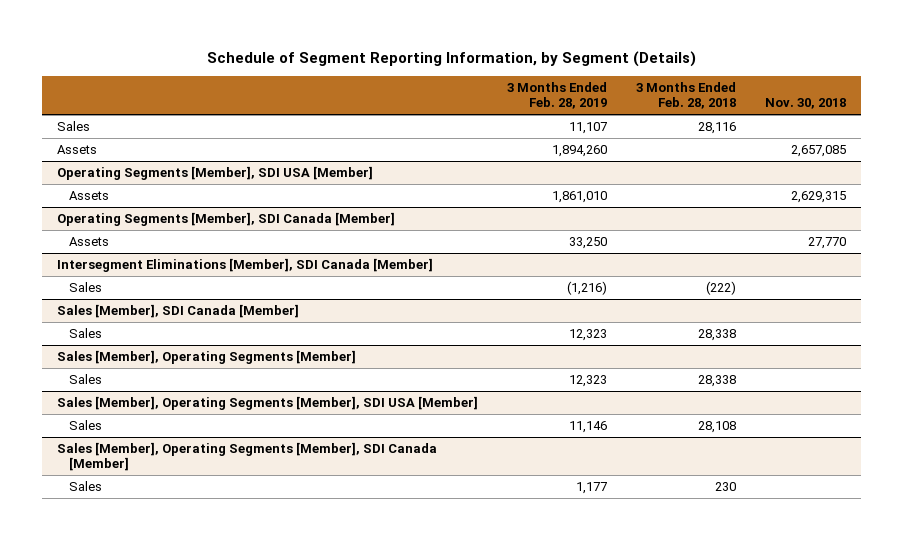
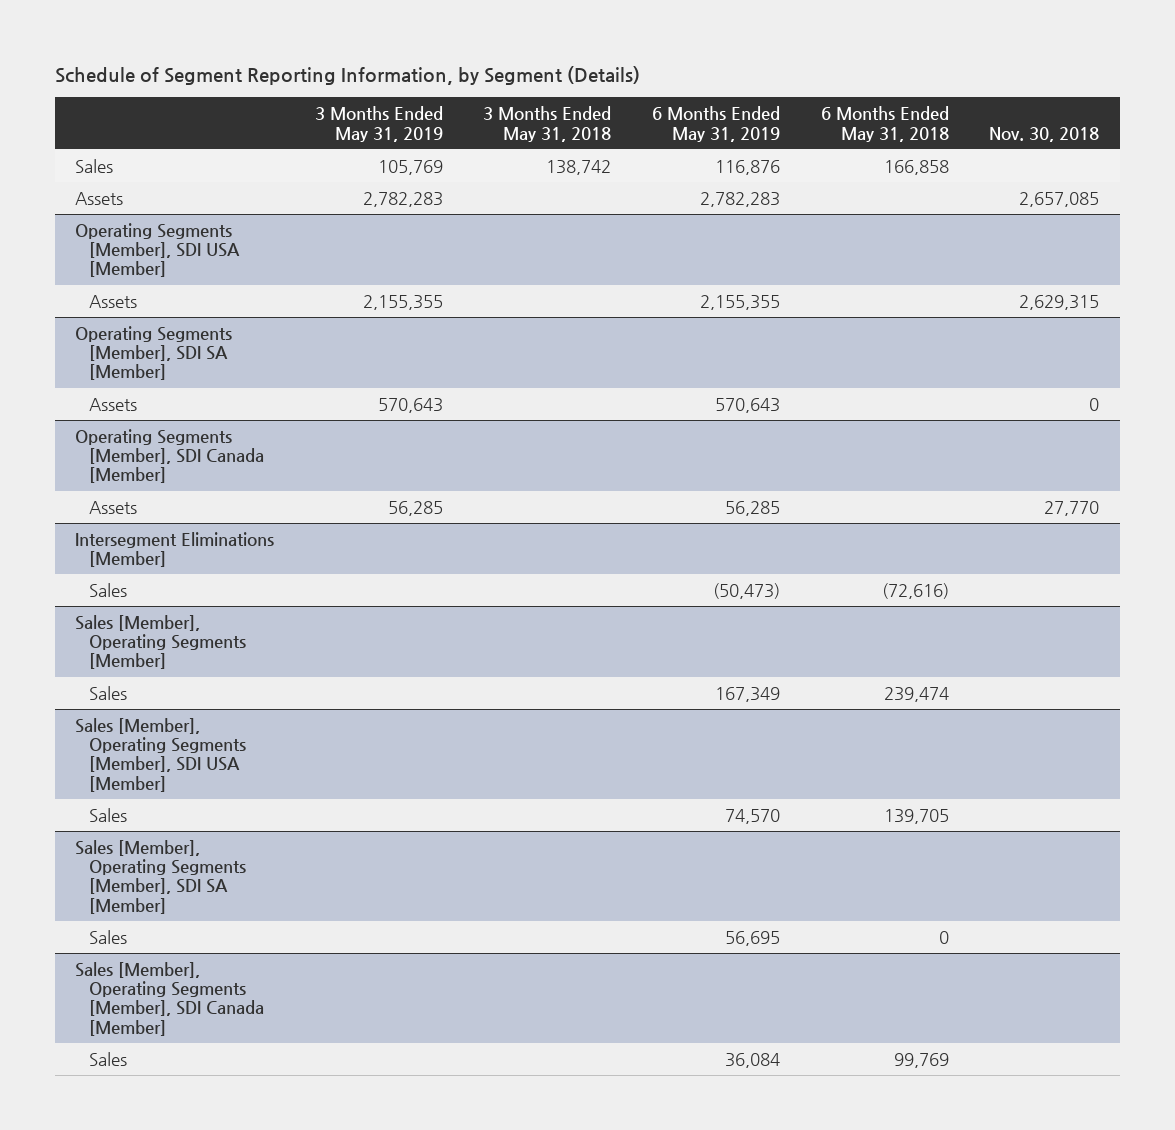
[507,82,608,110] 3 Months Ended Feb. 28, 2019 -> none
[636,82,737,110] 3 Months Ended Feb. 28, 2018 -> none
none -> [314,106,443,142] 3 Months Ended May 31, 2019
none -> [483,106,612,142] 3 Months Ended May 31, 2018
none -> [652,106,781,142] 6 Months Ended May 31, 2019
none -> [820,106,949,142] 6 Months Ended May 31, 2018
none -> [75,325,233,381] Operating Segments [Member], SDI SA [Member]
none -> [88,397,137,411] Assets
[57,258,434,273] Intersegment Eliminations [Member], SDI Canada [Member] -> [75,531,275,568] Intersegment Eliminations [Member]
[57,304,300,319] Sales [Member], SDI Canada [Member] -> none
[69,328,103,339] Sales -> none
none -> [75,839,246,914] Sales [Member], Operating Segments [Member], SDI SA [Member]
none -> [88,929,127,944] Sales

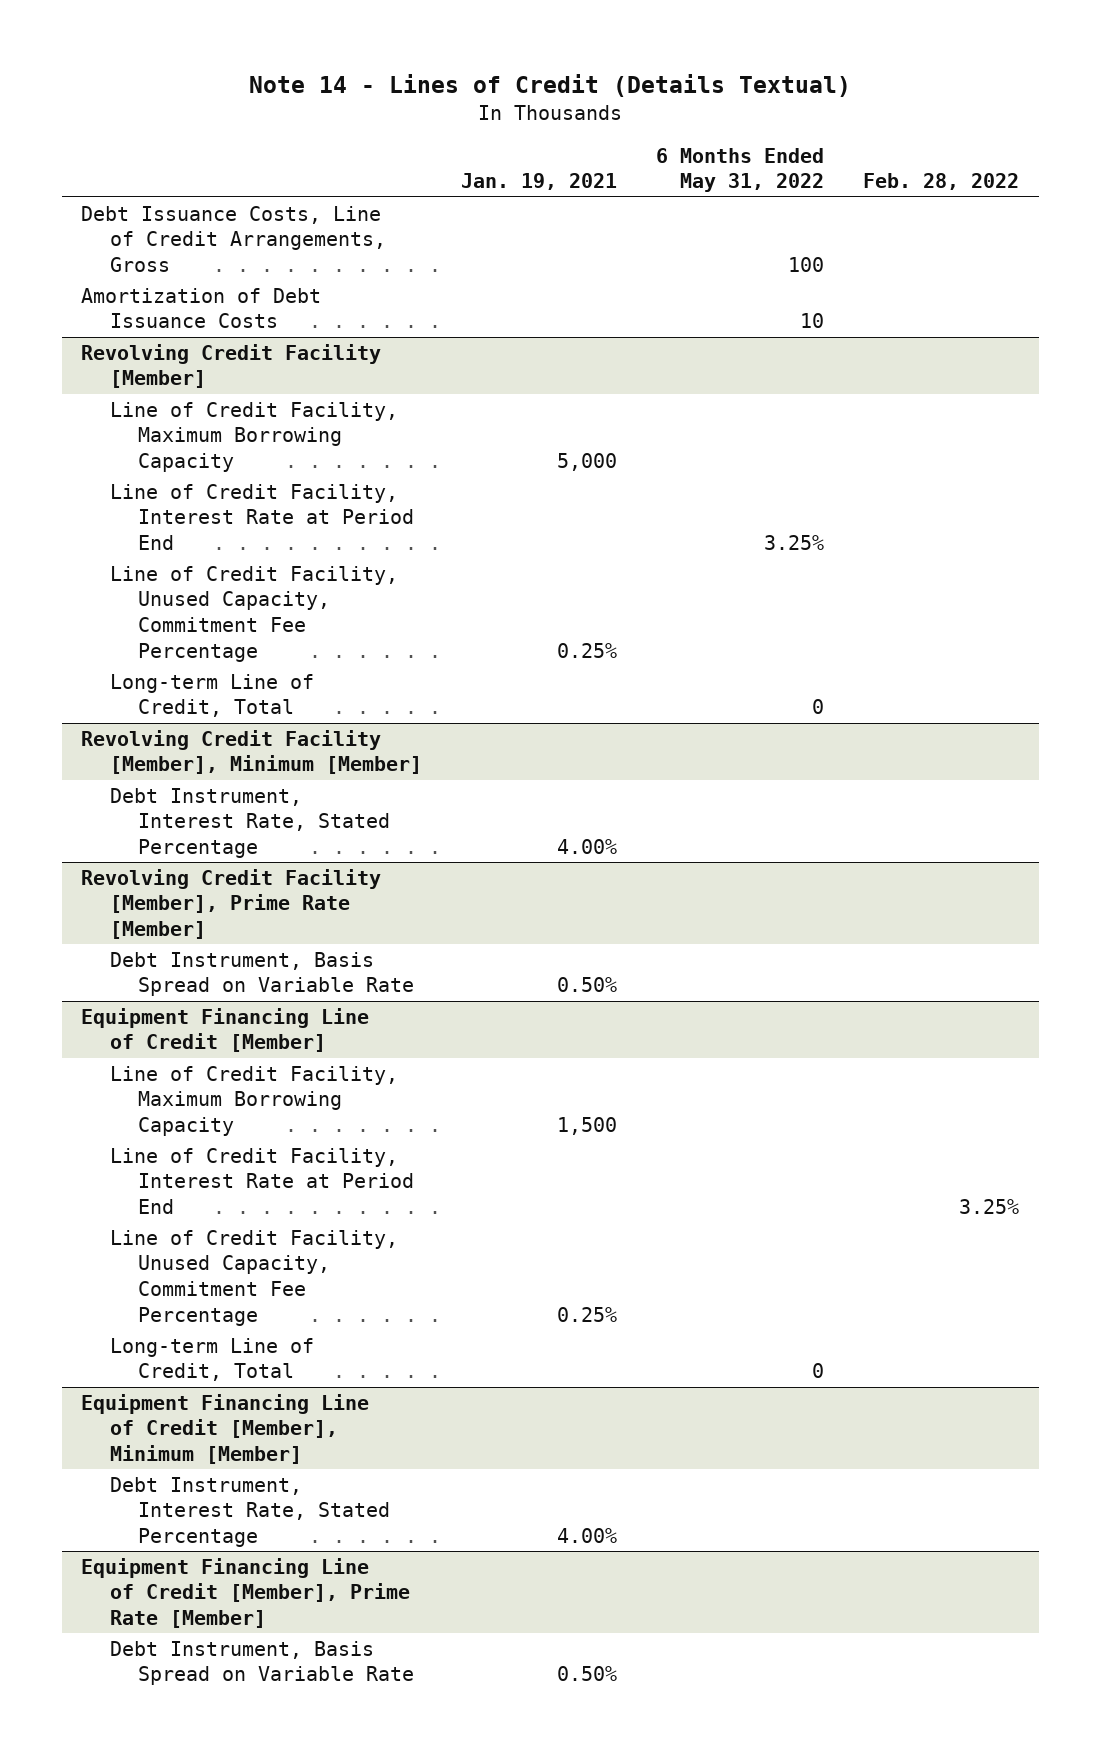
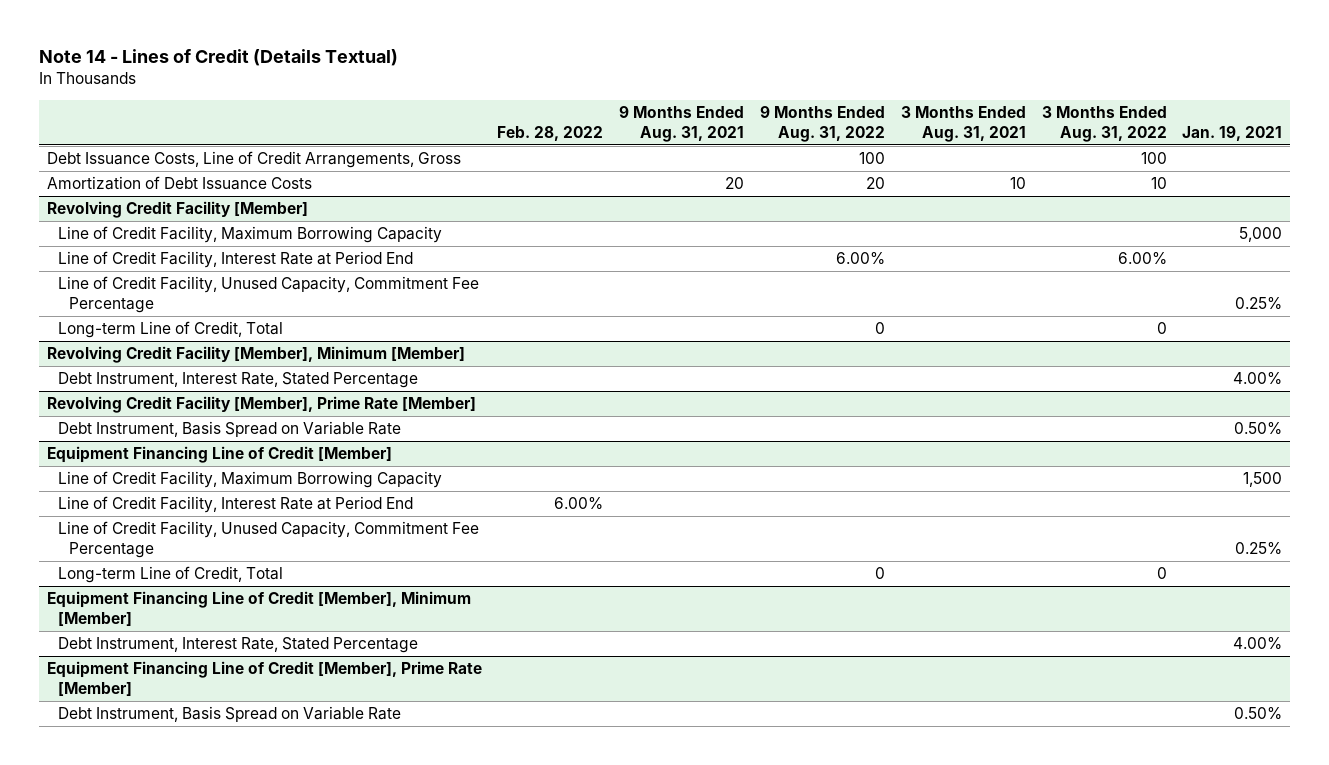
[655,147,824,193] 6 Months Ended May 31, 2022 -> none
none -> [619,105,745,142] 9 Months Ended Aug. 31, 2021
none -> [759,105,885,142] 9 Months Ended Aug. 31, 2022
none -> [900,105,1026,142] 3 Months Ended Aug. 31, 2021
none -> [1041,105,1167,142] 3 Months Ended Aug. 31, 2022
[959,1199,1020,1215] 3.25% -> [554,497,604,510] 6.00%

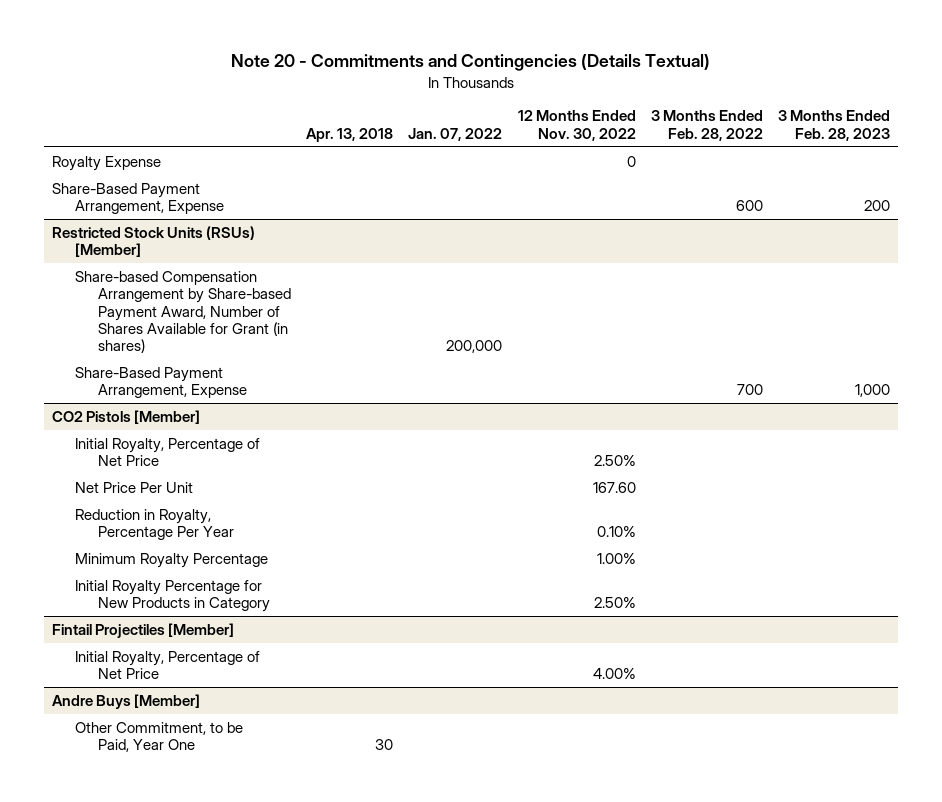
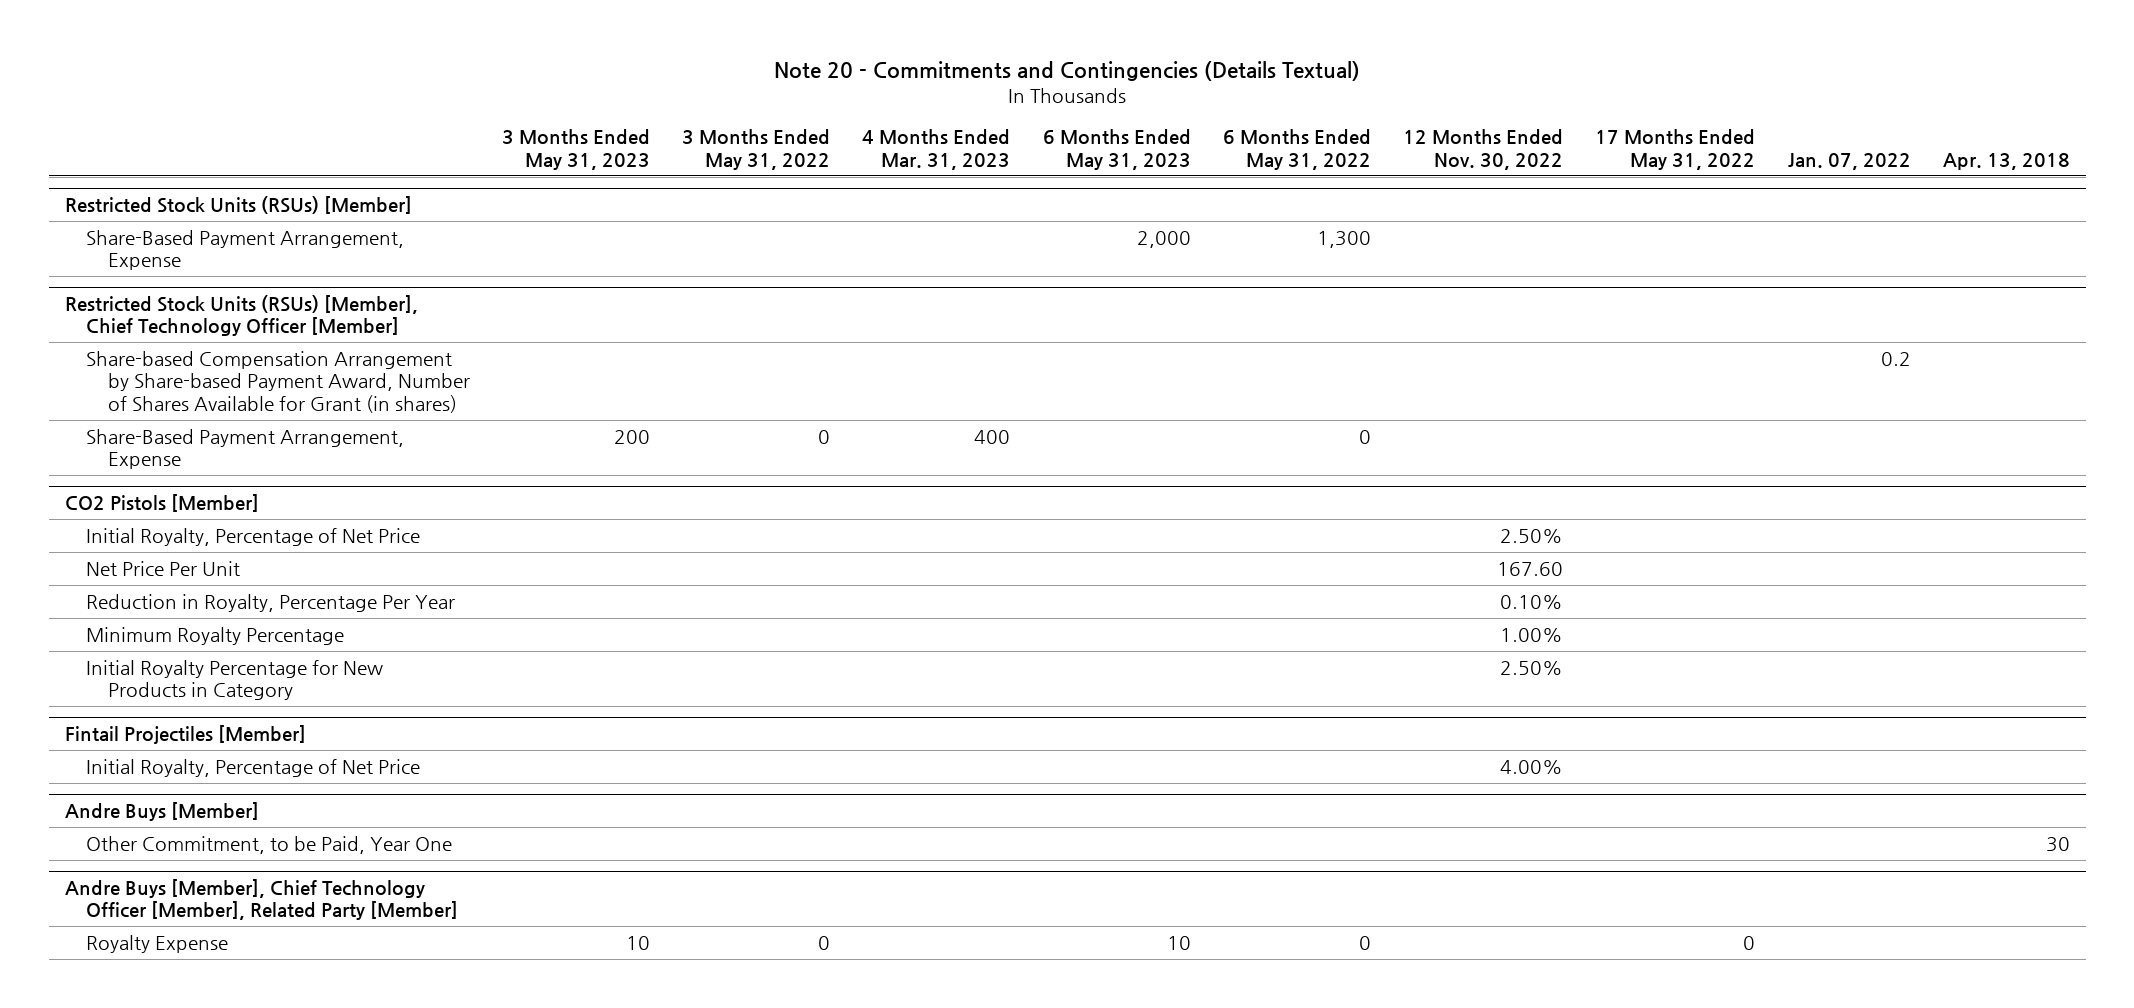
[650,110,763,141] 3 Months Ended Feb. 28, 2022 -> none
[778,110,891,141] 3 Months Ended Feb. 28, 2023 -> none
none -> [501,129,650,170] 3 Months Ended May 31, 2023
none -> [682,129,831,170] 3 Months Ended May 31, 2022
none -> [862,129,1011,170] 4 Months Ended Mar. 31, 2023
none -> [1042,129,1191,170] 6 Months Ended May 31, 2023
none -> [1222,129,1371,170] 6 Months Ended May 31, 2022
none -> [1595,129,1756,170] 17 Months Ended May 31, 2022
[51,155,161,171] Royalty Expense -> none
[51,182,224,215] Share-Based Payment Arrangement, Expense -> none
[74,270,291,354] Share-based Compensation Arrangement by Share-based Payment Award, Number of Shares Available for Grant (in shares) -> none
none -> [64,295,418,337] Restricted Stock Units (RSUs) [Member], Chief Technology Officer [Member]
none -> [86,350,470,413] Share-based Compensation Arrangement by Share-based Payment Award, Number of Shares Available for Grant (in shares)
none -> [86,428,405,470] Share-Based Payment Arrangement, Expense
none -> [64,879,459,921] Andre Buys [Member], Chief Technology Officer [Member], Related Party [Member]
none -> [86,934,229,953] Royalty Expense

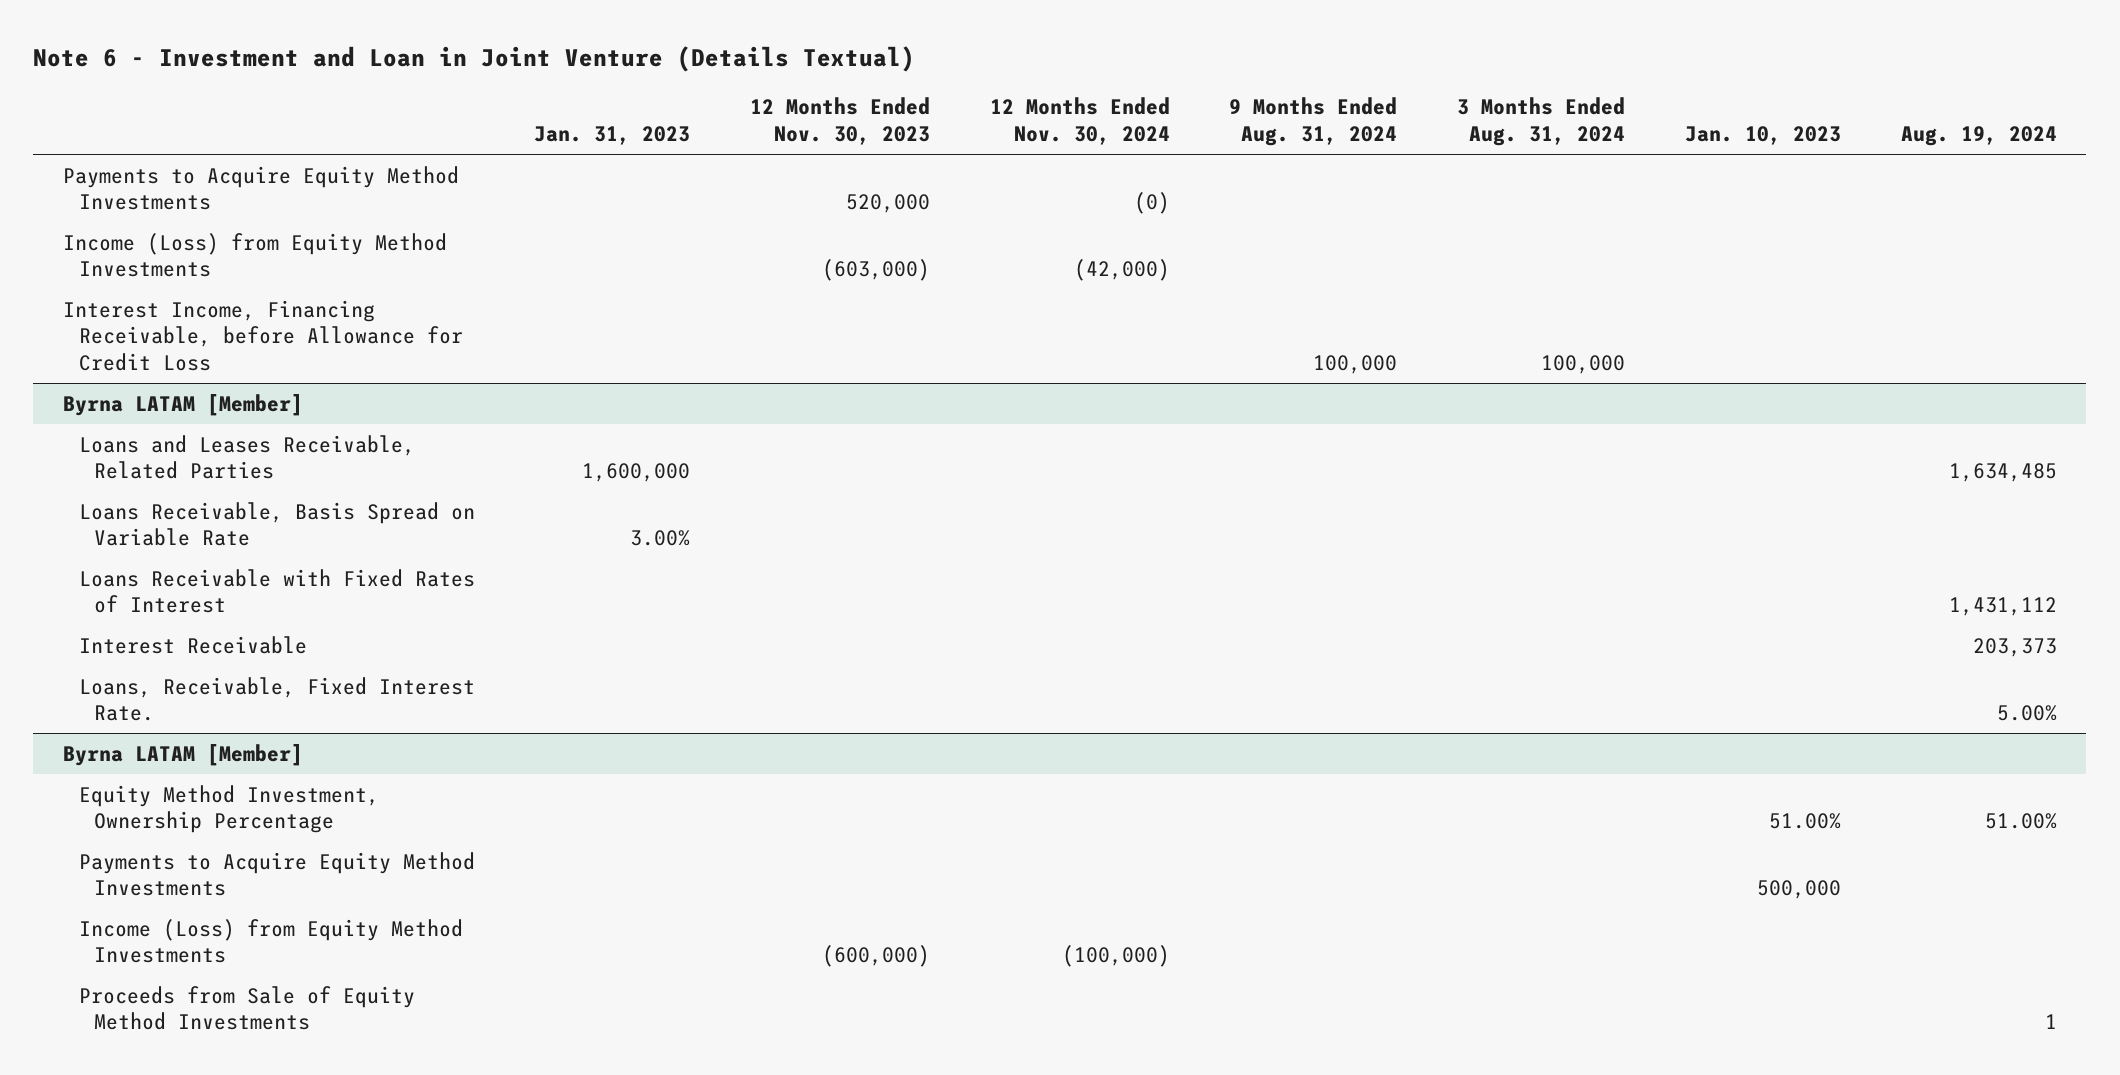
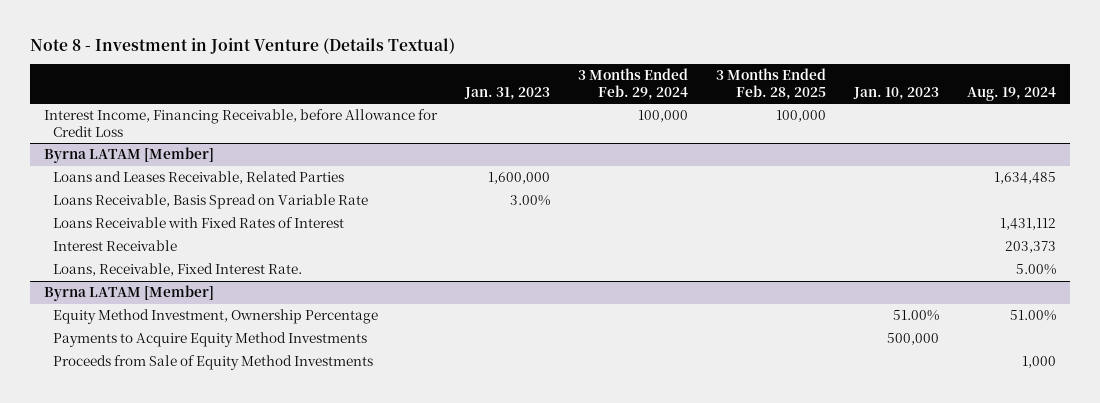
[33,45,916,72] Note 6 - Investment and Loan in Joint Venture (Details Textual) -> [29,37,455,54] Note 8 - Investment in Joint Venture (Details Textual)
[749,97,930,146] 12 Months Ended Nov. 30, 2023 -> none
[989,97,1170,146] 12 Months Ended Nov. 30, 2024 -> none
[1229,97,1398,147] 9 Months Ended Aug. 31, 2024 -> none
[1457,97,1626,147] 3 Months Ended Aug. 31, 2024 -> none
none -> [578,68,689,100] 3 Months Ended Feb. 29, 2024
none -> [716,68,827,100] 3 Months Ended Feb. 28, 2025
[63,165,460,211] Payments to Acquire Equity Method Investments -> none
[63,232,448,278] Income (Loss) from Equity Method Investments -> none
[78,918,463,964] Income (Loss) from Equity Method Investments -> none
[2044,1014,2057,1030] 1 -> [1022,356,1057,369] 1,000

